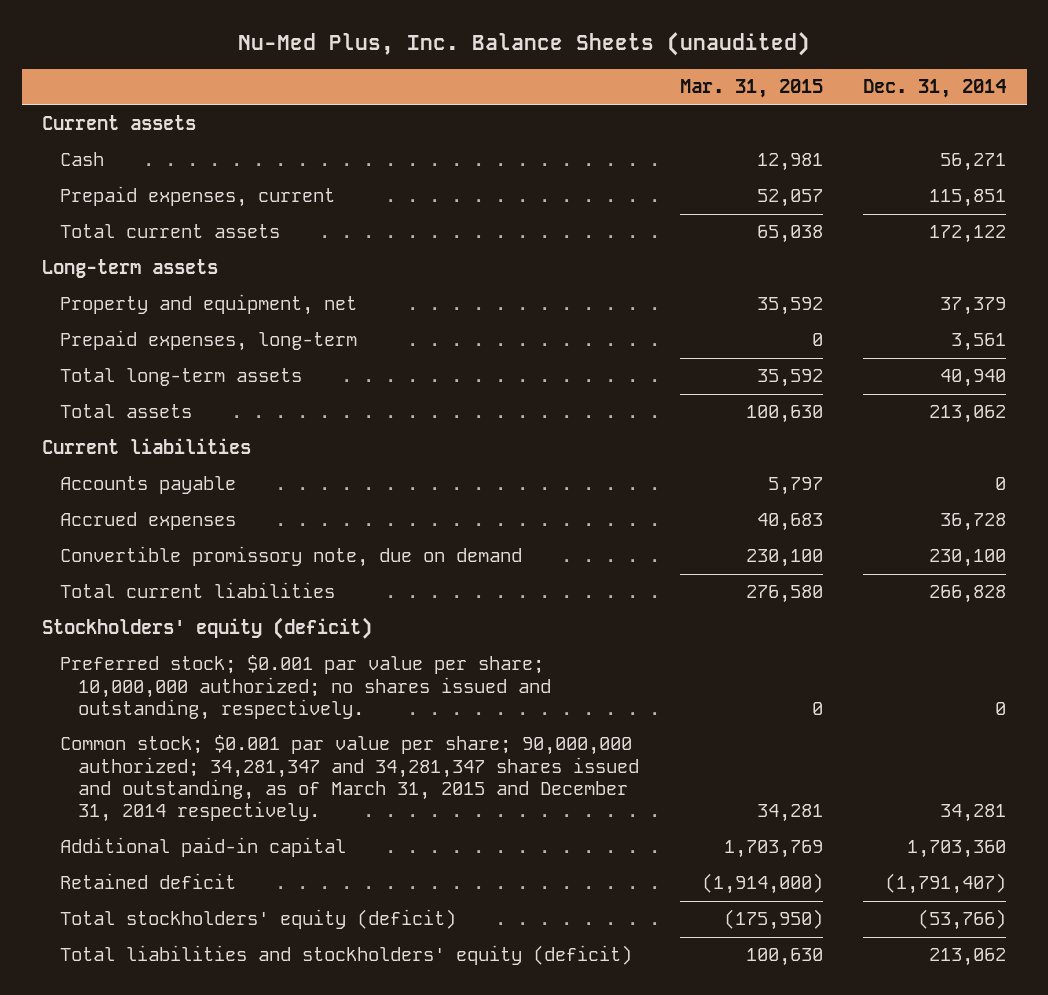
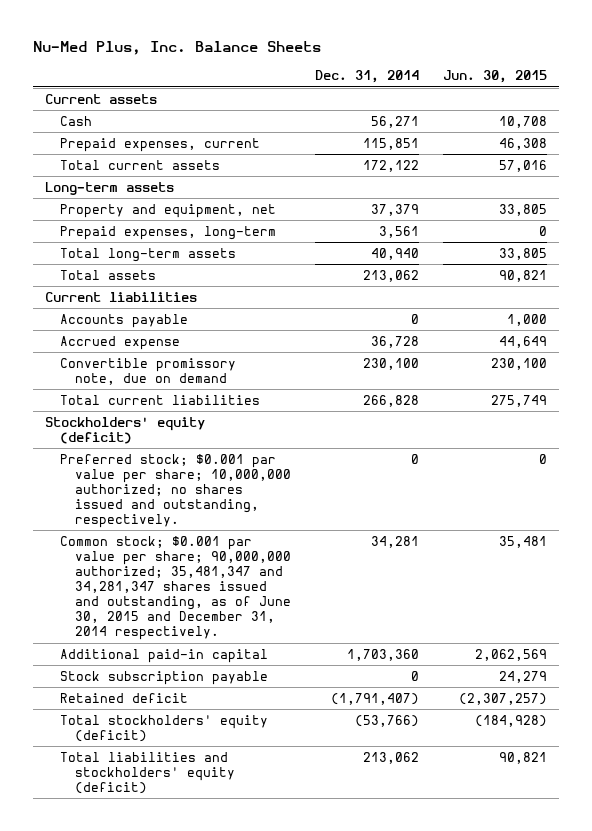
[238,32,811,57] Nu-Med Plus, Inc. Balance Sheets (unaudited) -> [33,41,322,56] Nu-Med Plus, Inc. Balance Sheets
[679,79,823,99] Mar. 31, 2015 -> none
none -> [442,70,547,84] Jun. 30, 2015
[60,512,237,531] Accrued expenses -> [59,335,180,350] Accrued expense
[60,735,640,823] Common stock; $0.001 par value per share; 90,000,000 authorized; 34,281,347 and 34,281,347 shares issued and outstanding, as of March 31, 2015 and December 31, 2014 respectively. -> [59,535,291,641] Common stock; $0.001 par value per share; 90,000,000 authorized; 35,481,347 and 34,281,347 shares issued and outstanding, as of June 30, 2015 and December 31, 2014 respectively.
none -> [59,670,268,685] Stock subscription payable

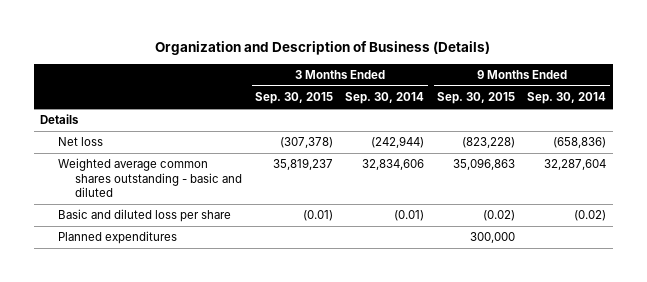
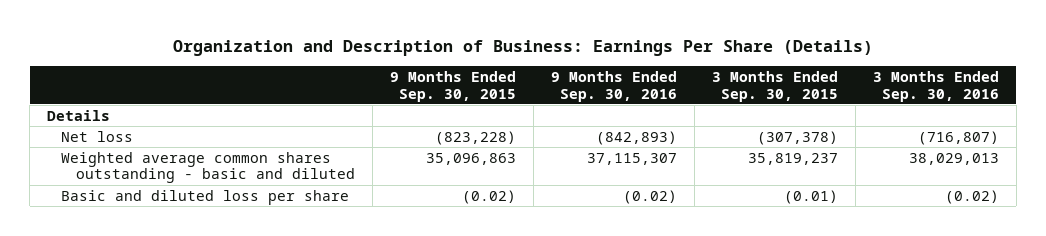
[155,41,491,56] Organization and Description of Business (Details) -> [172,39,873,56] Organization and Description of Business: Earnings Per Share (Details)
[345,92,425,105] Sep. 30, 2014 -> none
[527,92,607,105] Sep. 30, 2014 -> none
none -> [550,70,677,102] 9 Months Ended Sep. 30, 2016
none -> [872,70,999,102] 3 Months Ended Sep. 30, 2016
[57,231,177,245] Planned expenditures -> none

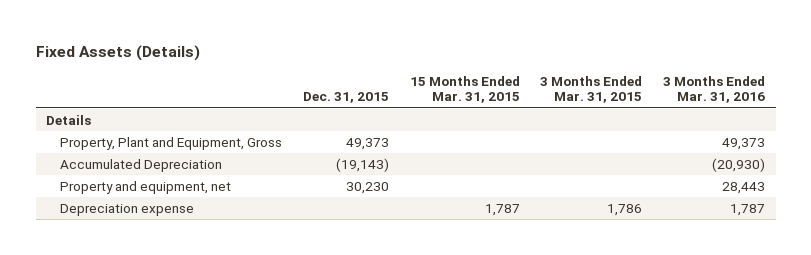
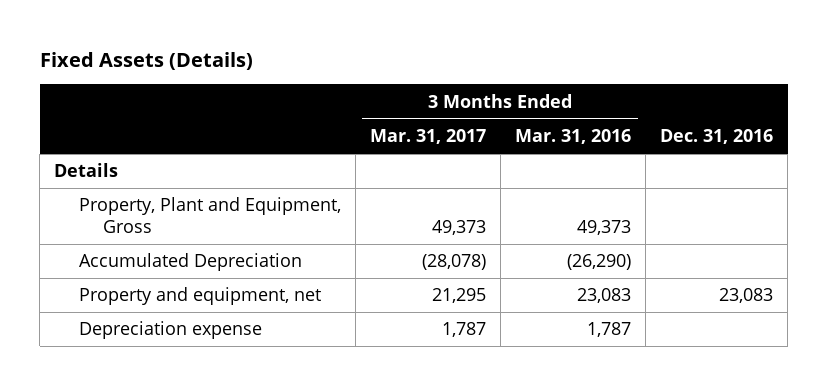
[302,92,389,104] Dec. 31, 2015 -> none
[409,75,520,104] 15 Months Ended Mar. 31, 2015 -> none
[540,75,643,104] 3 Months Ended Mar. 31, 2015 -> none
none -> [369,129,486,145] Mar. 31, 2017
none -> [660,129,774,145] Dec. 31, 2016
[712,157,766,172] (20,930) -> [567,254,632,271] (26,290)
[722,181,766,194] 28,443 -> [577,288,632,304] 23,083

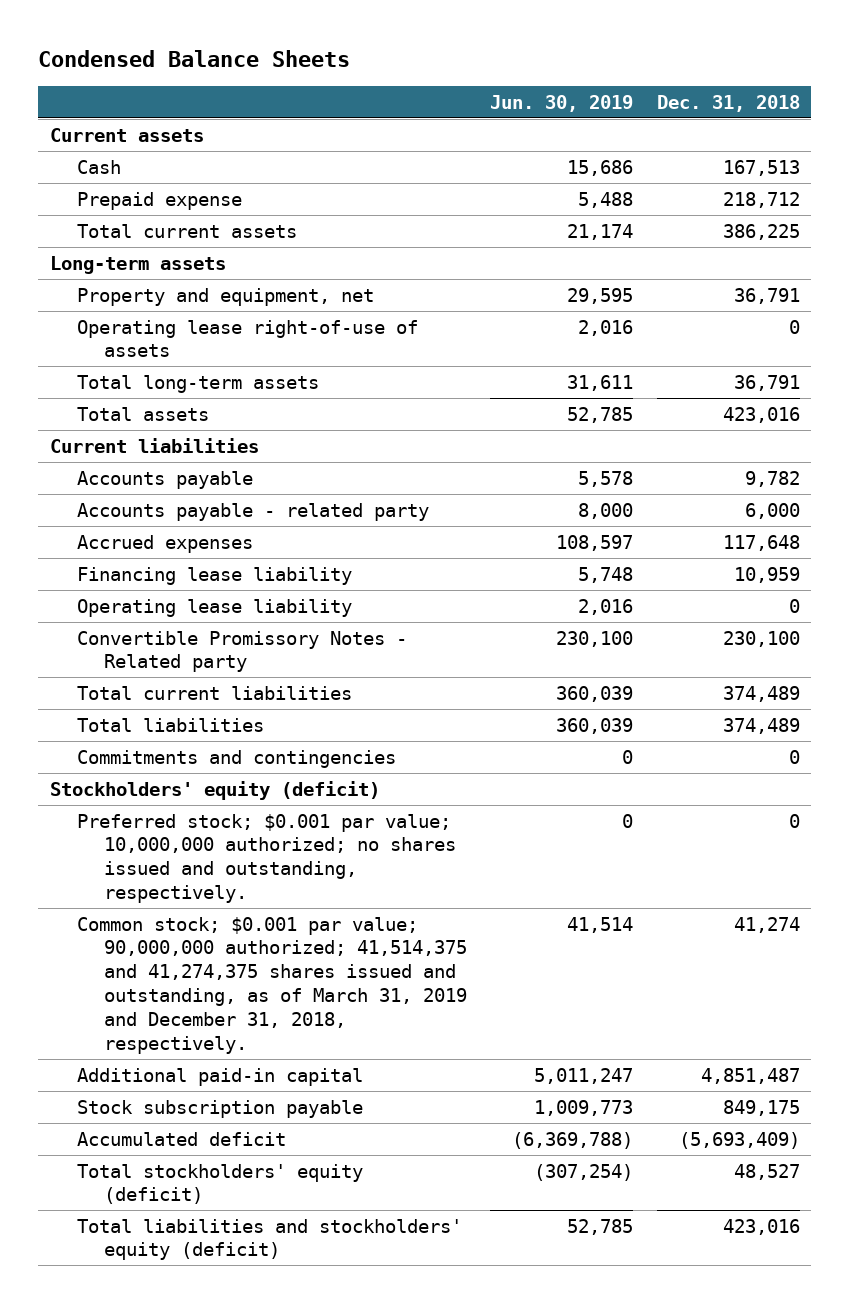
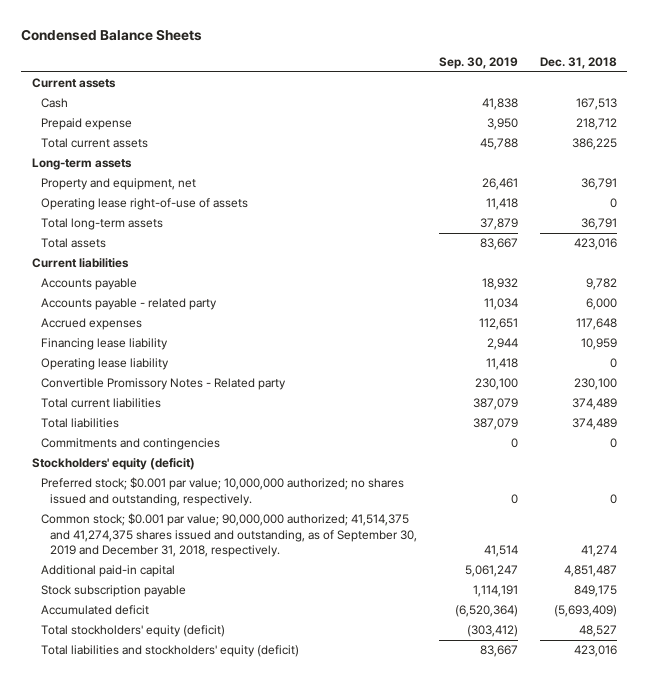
[490,94,634,112] Jun. 30, 2019 -> none
none -> [439,57,519,70] Sep. 30, 2019
[77,916,468,1054] Common stock; $0.001 par value; 90,000,000 authorized; 41,514,375 and 41,274,375 shares issued and outstanding, as of March 31, 2019 and December 31, 2018, respectively. -> [41,513,418,558] Common stock; $0.001 par value; 90,000,000 authorized; 41,514,375 and 41,274,375 shares issued and outstanding, as of September 30, 2019 and December 31, 2018, respectively.

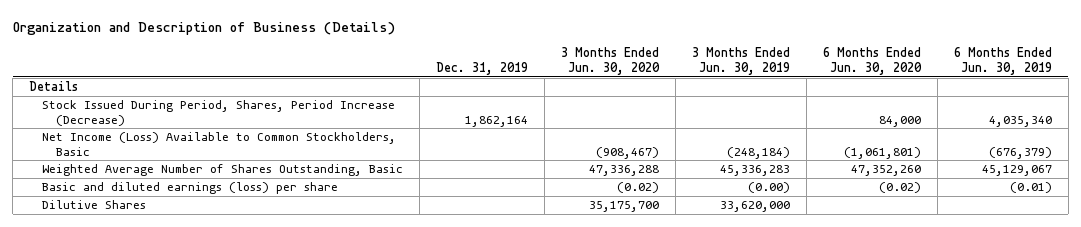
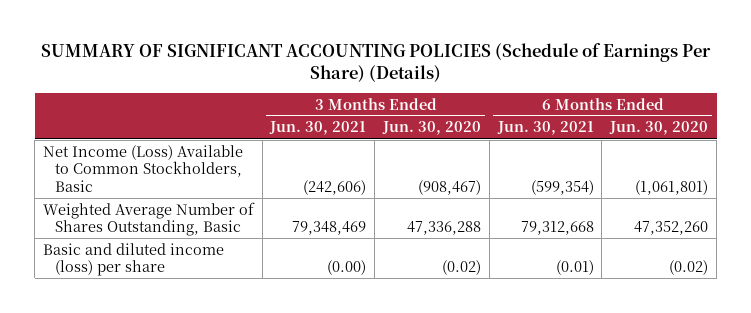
[12,21,395,35] Organization and Description of Business (Details) -> [40,42,711,82] SUMMARY OF SIGNIFICANT ACCOUNTING POLICIES (Schedule of Earnings Per Share) (Details)
[436,61,529,75] Dec. 31, 2019 -> none
[692,47,791,75] 3 Months Ended Jun. 30, 2019 -> none
[953,47,1052,75] 6 Months Ended Jun. 30, 2019 -> none
none -> [269,121,367,136] Jun. 30, 2021
none -> [496,121,594,136] Jun. 30, 2021
[29,81,79,92] Details -> none
[42,100,396,126] Stock Issued During Period, Shares, Period Increase (Decrease) -> none
[42,200,147,210] Dilutive Shares -> none
[42,182,339,195] Basic and diluted earnings (loss) per share -> [42,242,224,277] Basic and diluted income (loss) per share

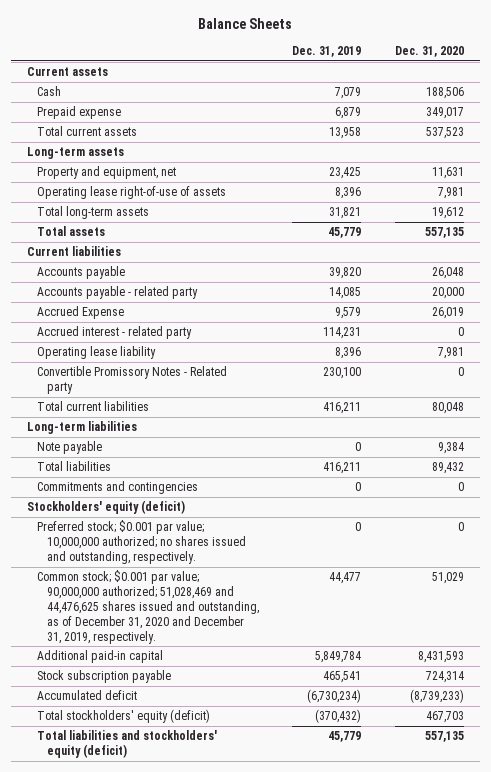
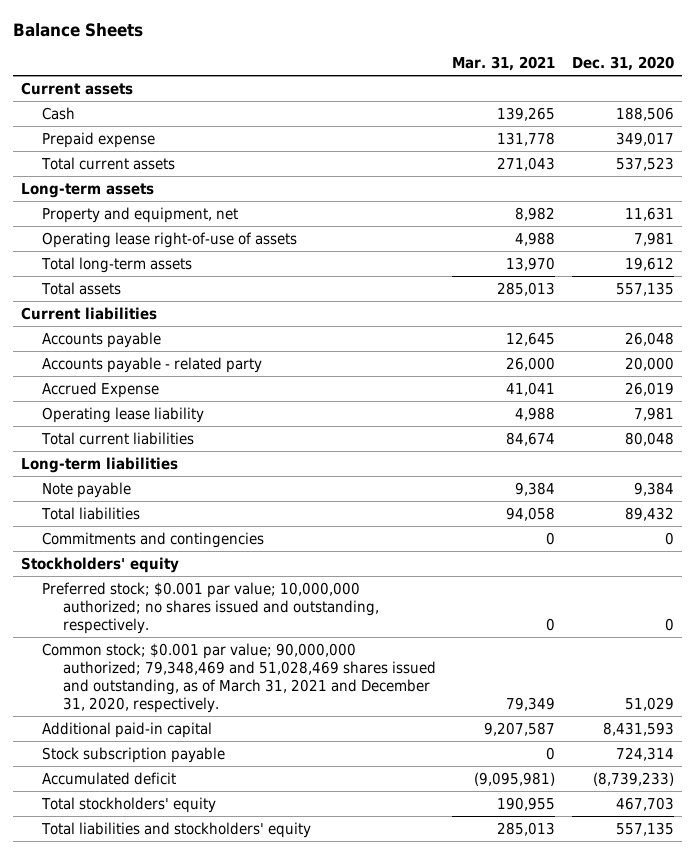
[292,46,362,58] Dec. 31, 2019 -> none
none -> [452,56,556,72] Mar. 31, 2021
[37,326,193,340] Accrued interest - related party -> none
[37,366,228,395] Convertible Promissory Notes - Related party -> none
[27,500,186,515] Stockholders' equity (deficit) -> [21,556,180,573] Stockholders' equity
[37,570,260,644] Common stock; $0.001 par value; 90,000,000 authorized; 51,028,469 and 44,476,625 shares issued and outstanding, as of December 31, 2020 and December 31, 2019, respectively. -> [42,642,436,714] Common stock; $0.001 par value; 90,000,000 authorized; 79,348,469 and 51,028,469 shares issued and outstanding, as of March 31, 2021 and December 31, 2020, respectively.
[37,709,211,724] Total stockholders' equity (deficit) -> [41,796,217,813] Total stockholders' equity
[37,730,218,759] Total liabilities and stockholders' equity (deficit) -> [41,821,312,838] Total liabilities and stockholders' equity

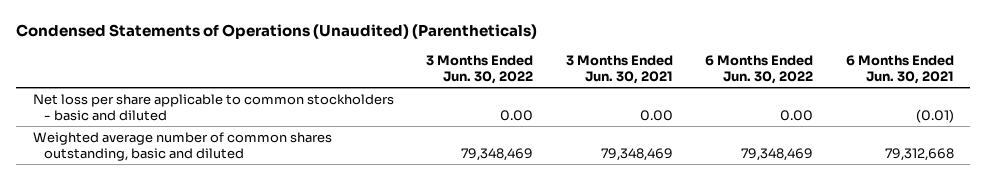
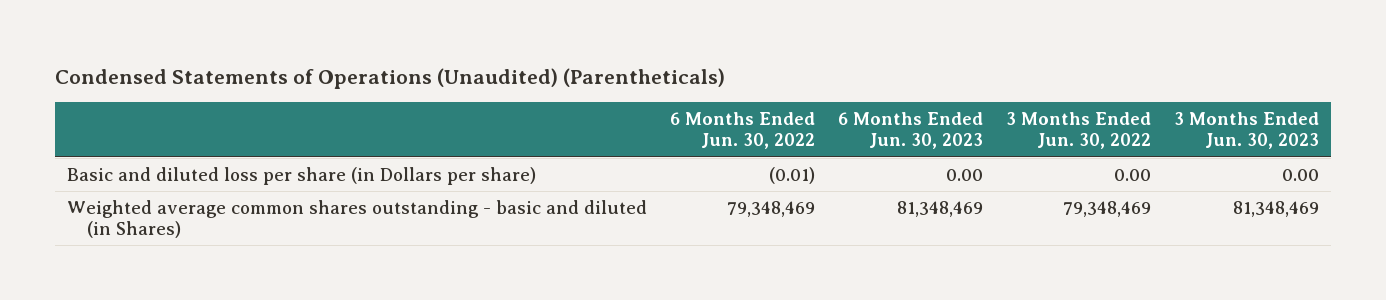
[565,55,673,84] 3 Months Ended Jun. 30, 2021 -> none
[846,55,955,84] 6 Months Ended Jun. 30, 2021 -> none
none -> [838,112,984,150] 6 Months Ended Jun. 30, 2023
none -> [1174,112,1320,150] 3 Months Ended Jun. 30, 2023
[32,93,394,121] Net loss per share applicable to common stockholders - basic and diluted -> [67,166,537,185] Basic and diluted loss per share (in Dollars per share)
[780,109,814,121] 0.00 -> [769,166,816,184] (0.01)
[32,131,332,161] Weighted average number of common shares outstanding, basic and diluted -> [67,199,648,239] Weighted average common shares outstanding - basic and diluted (in Shares)

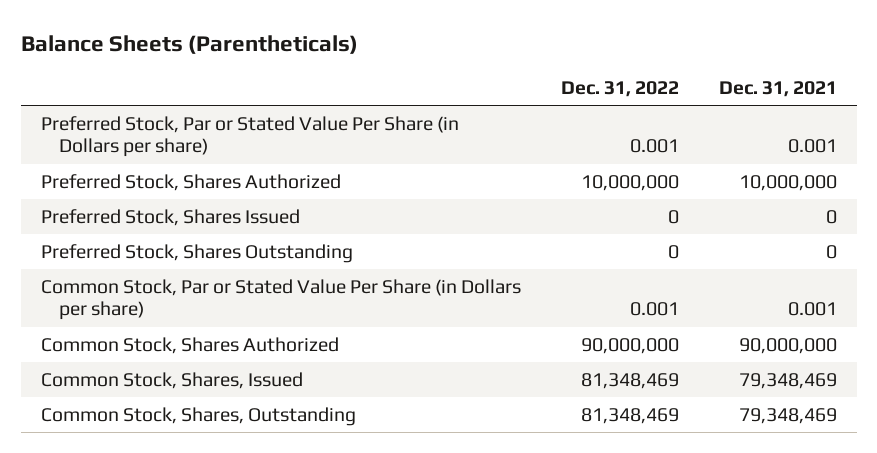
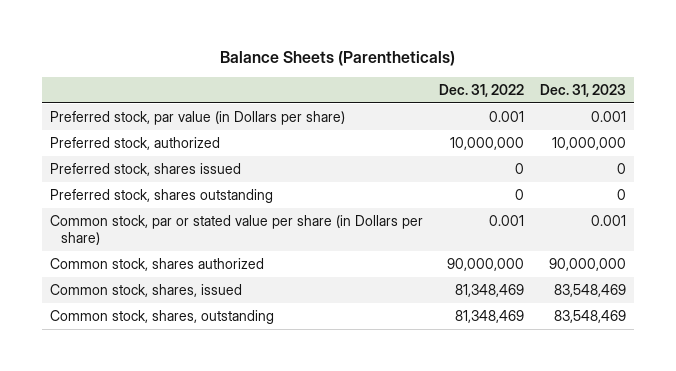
[718,81,837,98] Dec. 31, 2021 -> none
none -> [540,83,627,97] Dec. 31, 2023
[40,115,459,158] Preferred Stock, Par or Stated Value Per Share (in Dollars per share) -> [49,110,345,125] Preferred stock, par value (in Dollars per share)
[40,173,341,191] Preferred Stock, Shares Authorized -> [49,136,220,150] Preferred stock, authorized
[40,208,300,226] Preferred Stock, Shares Issued -> [49,162,241,176] Preferred stock, shares issued
[40,243,353,263] Preferred Stock, Shares Outstanding -> [49,188,273,203] Preferred stock, shares outstanding
[40,278,521,321] Common Stock, Par or Stated Value Per Share (in Dollars per share) -> [49,214,423,246] Common stock, par or stated value per share (in Dollars per share)
[40,336,339,354] Common Stock, Shares Authorized -> [49,257,264,271] Common stock, shares authorized
[40,371,303,389] Common Stock, Shares, Issued -> [49,283,242,297] Common stock, shares, issued
[40,406,356,426] Common Stock, Shares, Outstanding -> [49,309,274,324] Common stock, shares, outstanding

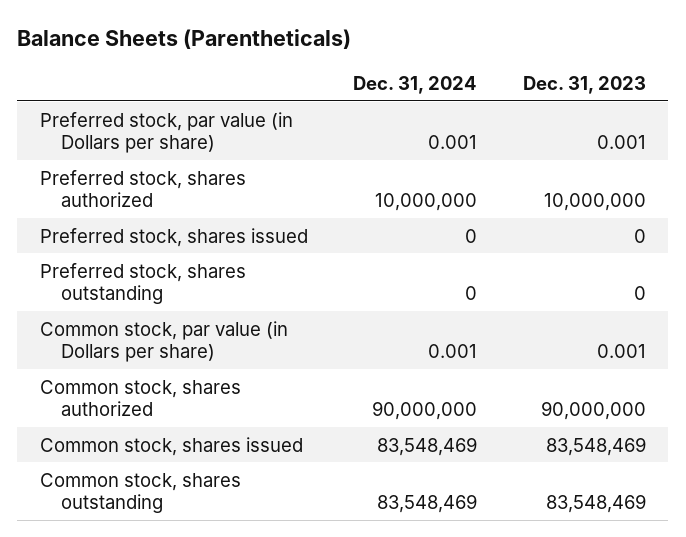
[439,83,525,97] Dec. 31, 2022 -> none
none -> [353,75,478,94] Dec. 31, 2024
[49,136,220,150] Preferred stock, authorized -> [40,169,247,207] Preferred stock, shares authorized
[49,214,423,246] Common stock, par or stated value per share (in Dollars per share) -> [40,320,289,362] Common stock, par value (in Dollars per share)
[49,283,242,297] Common stock, shares, issued -> [40,436,304,456] Common stock, shares issued
[49,309,274,324] Common stock, shares, outstanding -> [40,472,242,513] Common stock, shares outstanding

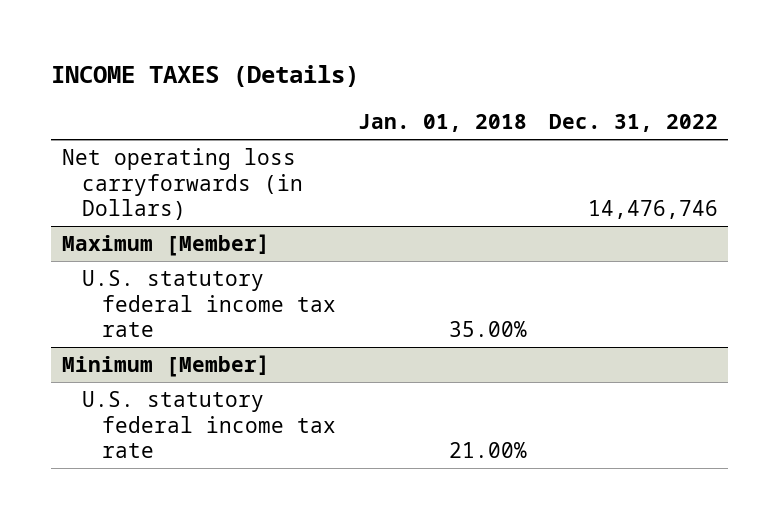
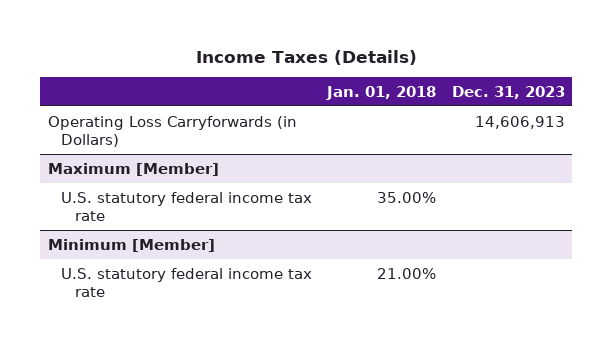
[50,65,359,88] INCOME TAXES (Details) -> [196,49,418,65] Income Taxes (Details)
[548,114,718,133] Dec. 31, 2022 -> none
none -> [451,85,565,99] Dec. 31, 2023
[61,148,303,220] Net operating loss carryforwards (in Dollars) -> [47,115,297,147] Operating Loss Carryforwards (in Dollars)

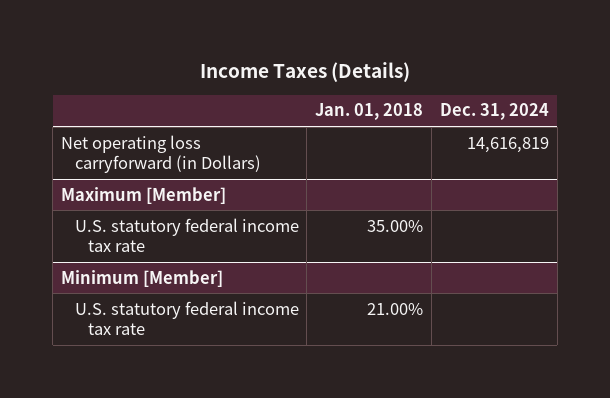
[451,85,565,99] Dec. 31, 2023 -> none
none -> [439,103,549,121] Dec. 31, 2024
[47,115,297,147] Operating Loss Carryforwards (in Dollars) -> [61,134,261,174] Net operating loss carryforward (in Dollars)

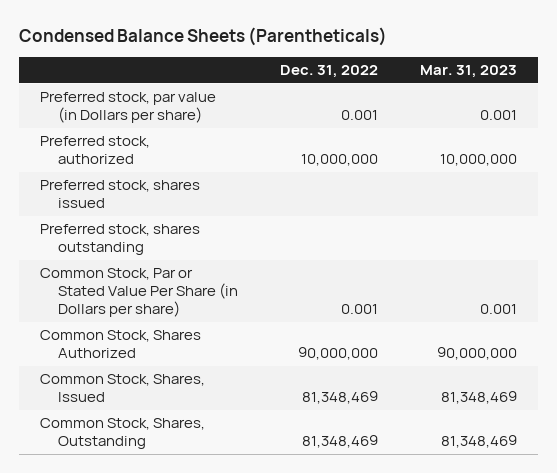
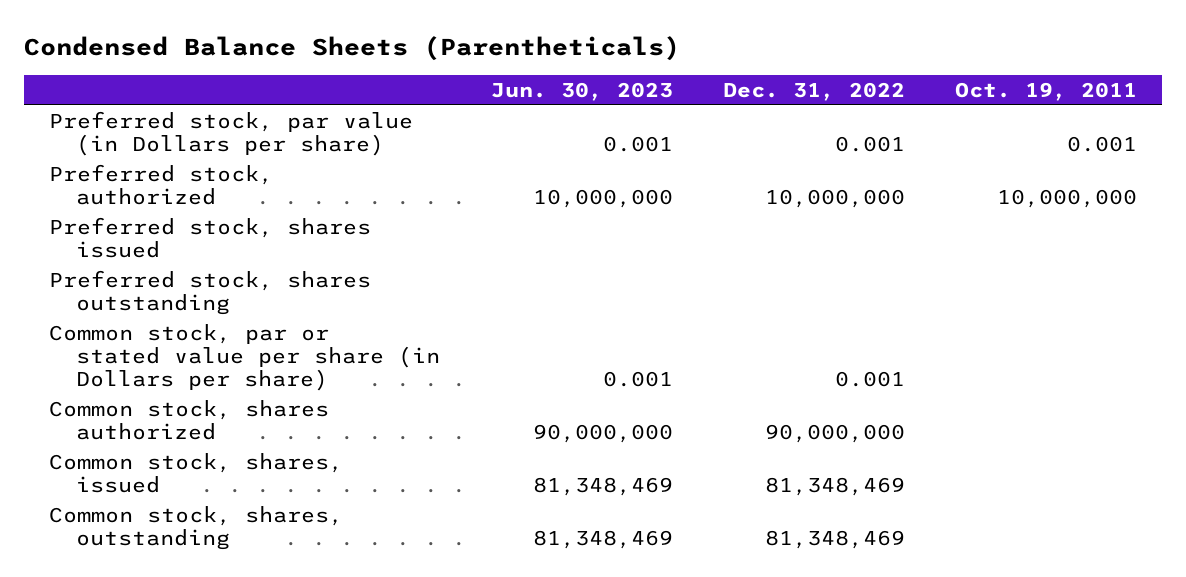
[419,65,517,79] Mar. 31, 2023 -> none
none -> [490,82,673,102] Jun. 30, 2023
none -> [955,82,1138,102] Oct. 19, 2011
[39,268,238,318] Common Stock, Par or Stated Value Per Share (in Dollars per share) -> [49,323,441,392] Common stock, par or stated value per share (in Dollars per share)
[39,330,201,359] Common Stock, Shares Authorized -> [49,399,330,440] Common stock, shares authorized
[39,374,205,403] Common Stock, Shares, Issued -> [49,452,344,493] Common stock, shares, issued
[39,418,205,450] Common Stock, Shares, Outstanding -> [49,505,344,550] Common stock, shares, outstanding

